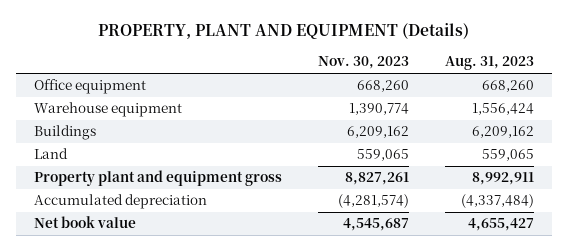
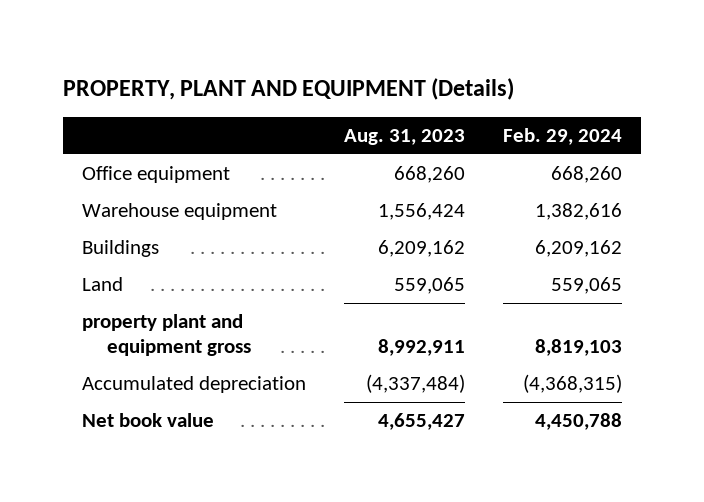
[318,56,410,70] Nov. 30, 2023 -> none
none -> [502,127,622,145] Feb. 29, 2024
[33,170,282,187] Property plant and equipment gross -> [82,314,252,357] property plant and equipment gross

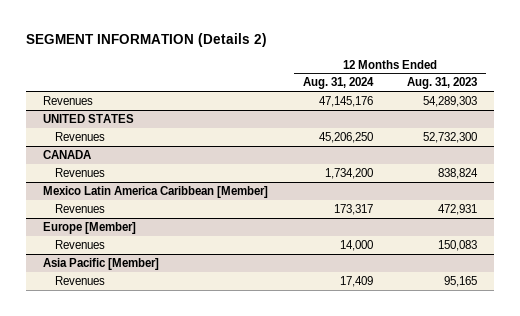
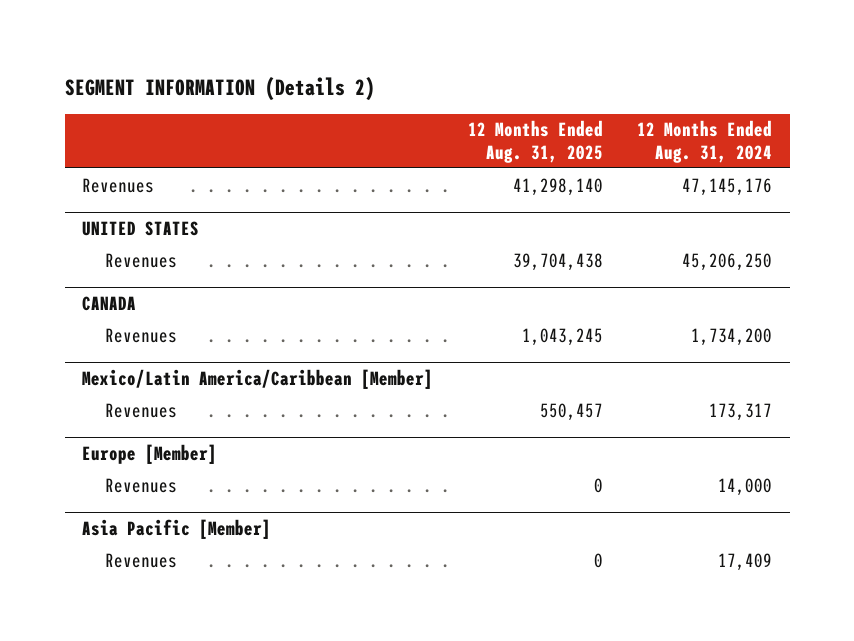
[406,77,477,90] Aug. 31, 2023 -> none
none -> [467,120,603,163] 12 Months Ended Aug. 31, 2025
[43,185,269,198] Mexico Latin America Caribbean [Member] -> [82,368,434,389] Mexico/Latin America/Caribbean [Member]

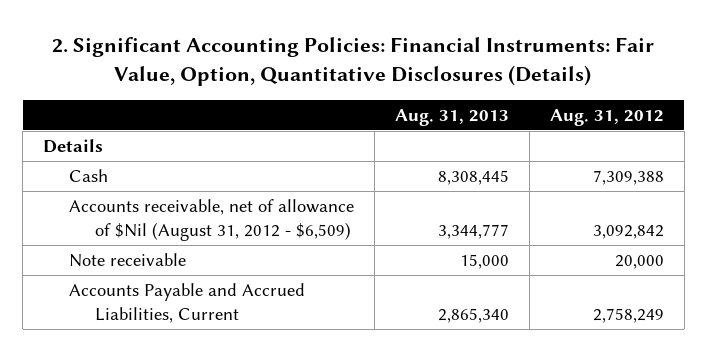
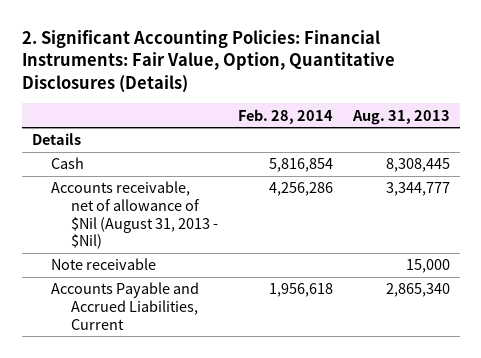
[549,108,664,126] Aug. 31, 2012 -> none
none -> [237,108,333,124] Feb. 28, 2014
[69,199,355,242] Accounts receivable, net of allowance of $Nil (August 31, 2012 - $6,509) -> [51,181,218,250] Accounts receivable, net of allowance of $Nil (August 31, 2013 - $Nil)

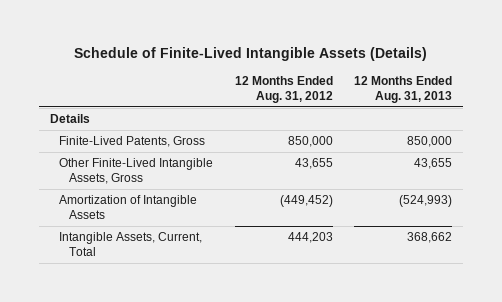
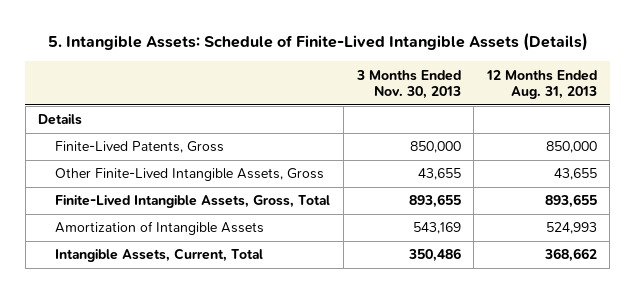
[73,46,427,61] Schedule of Finite-Lived Intangible Assets (Details) -> [47,33,588,52] 5. Intangible Assets: Schedule of Finite-Lived Intangible Assets (Details)
[234,75,333,104] 12 Months Ended Aug. 31, 2012 -> none
none -> [355,69,461,99] 3 Months Ended Nov. 30, 2013
none -> [55,195,331,209] Finite-Lived Intangible Assets, Gross, Total
[399,194,453,207] (524,993) -> [545,222,597,235] 524,993

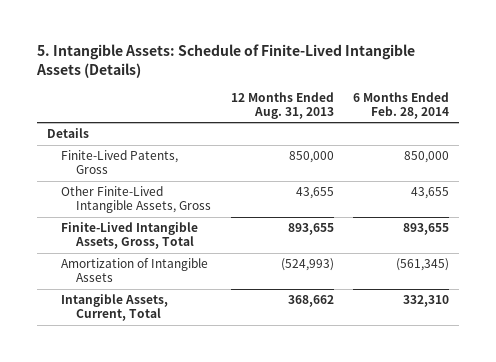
[355,69,461,99] 3 Months Ended Nov. 30, 2013 -> none
none -> [353,91,450,120] 6 Months Ended Feb. 28, 2014
[545,222,597,235] 524,993 -> [280,258,334,272] (524,993)

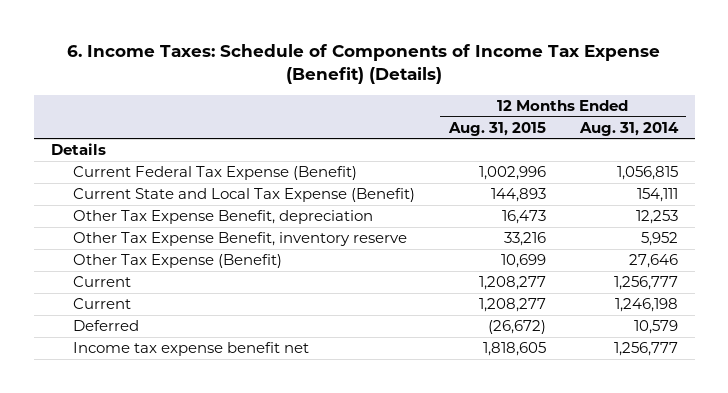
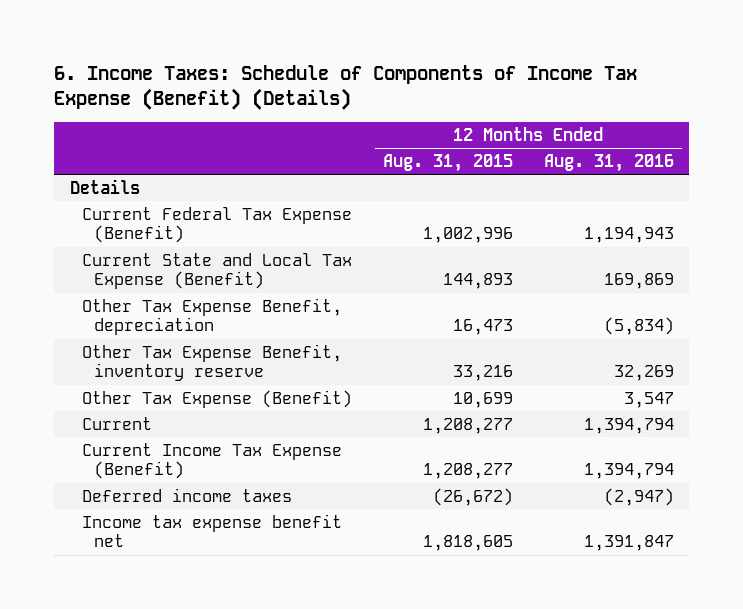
[578,121,679,136] Aug. 31, 2014 -> none
none -> [543,153,674,172] Aug. 31, 2016
[72,298,131,310] Current -> [81,442,342,480] Current Income Tax Expense (Benefit)
[72,320,139,332] Deferred -> [81,487,292,502] Deferred income taxes

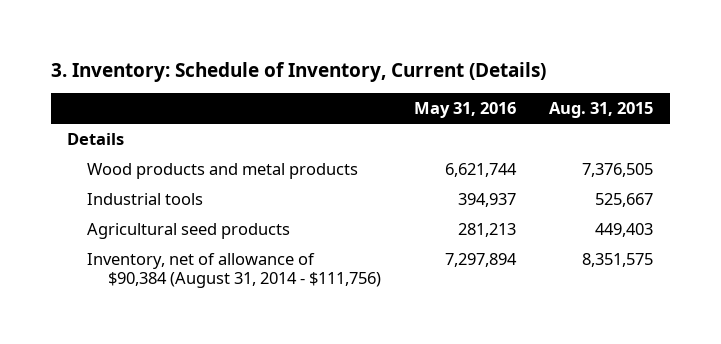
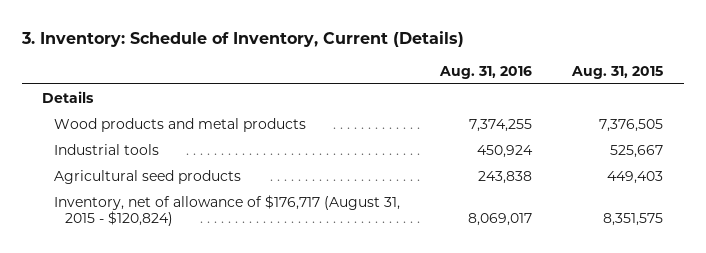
[413,102,516,119] May 31, 2016 -> none
none -> [439,65,533,79] Aug. 31, 2016
[87,252,381,289] Inventory, net of allowance of $90,384 (August 31, 2014 - $111,756) -> [53,194,400,227] Inventory, net of allowance of $176,717 (August 31, 2015 - $120,824)

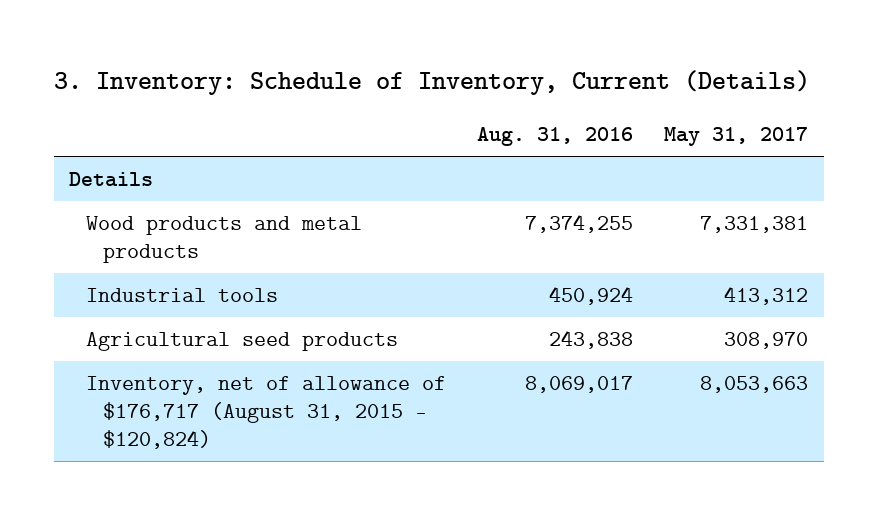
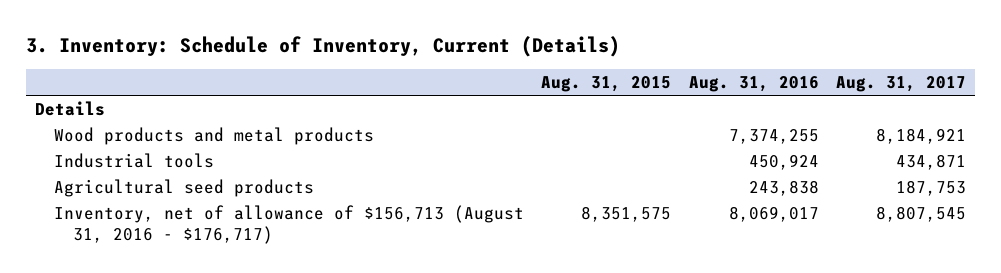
[664,127,809,147] May 31, 2017 -> none
none -> [541,76,672,93] Aug. 31, 2015
none -> [836,76,967,93] Aug. 31, 2017
[86,375,447,449] Inventory, net of allowance of $176,717 (August 31, 2015 - $120,824) -> [53,205,524,244] Inventory, net of allowance of $156,713 (August 31, 2016 - $176,717)

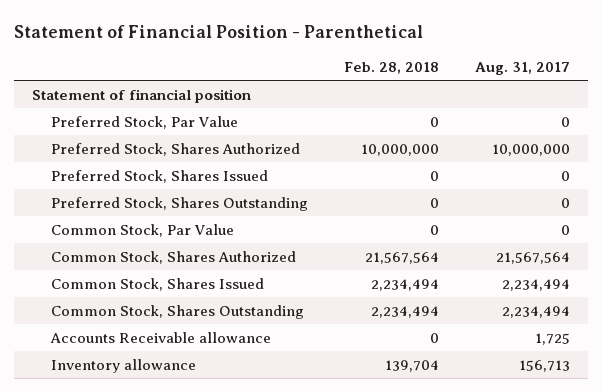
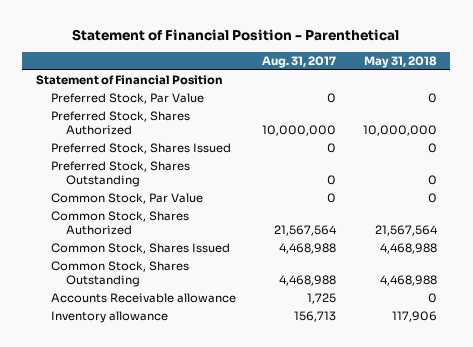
[344,61,440,74] Feb. 28, 2018 -> none
none -> [363,56,437,69] May 31, 2018
[32,88,252,103] Statement of financial position -> [35,75,223,86] Statement of Financial Position
[502,278,571,291] 2,234,494 -> [279,243,337,255] 4,468,988
[502,305,571,318] 2,234,494 -> [279,275,337,287] 4,468,988

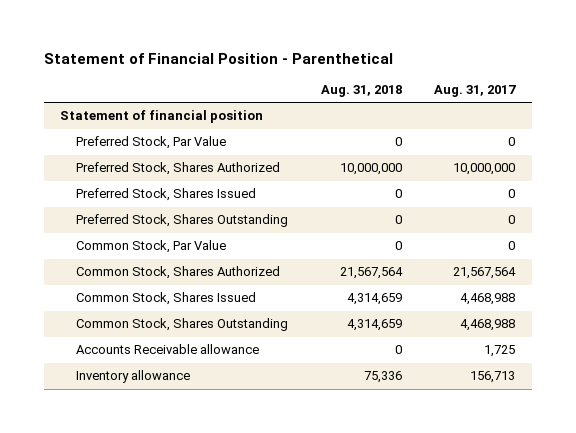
[363,56,437,69] May 31, 2018 -> none
none -> [320,85,402,98] Aug. 31, 2018
[35,75,223,86] Statement of Financial Position -> [60,110,264,124] Statement of financial position

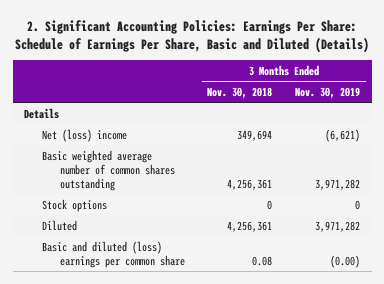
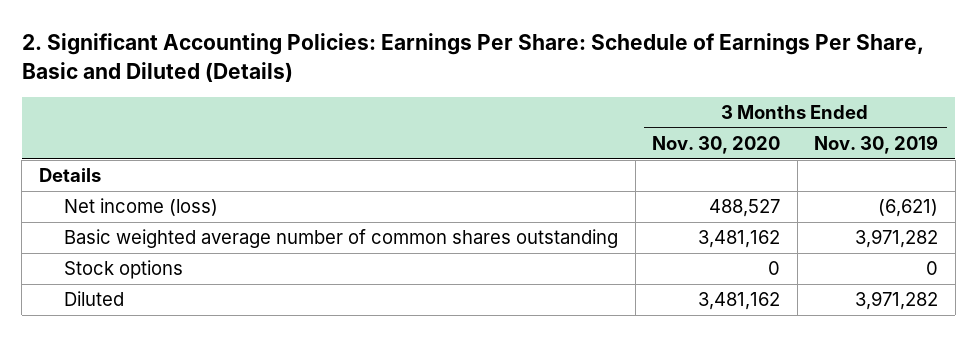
[207,86,273,99] Nov. 30, 2018 -> none
none -> [652,135,781,154] Nov. 30, 2020
[41,128,127,142] Net (loss) income -> [64,198,219,217] Net income (loss)
[41,240,185,268] Basic and diluted (loss) earnings per common share -> none

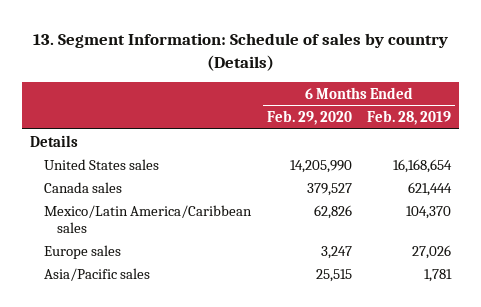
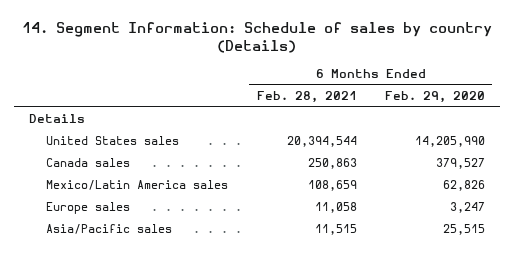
[32,32,448,71] 13. Segment Information: Schedule of sales by country (Details) -> [21,21,492,53] 14. Segment Information: Schedule of sales by country (Details)
[367,110,452,126] Feb. 28, 2019 -> none
none -> [256,90,357,103] Feb. 28, 2021
[43,204,252,233] Mexico/Latin America/Caribbean sales -> [45,180,228,191] Mexico/Latin America sales

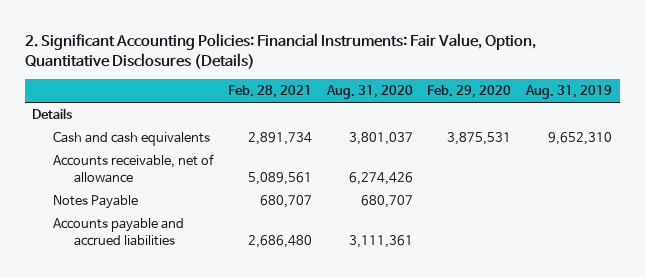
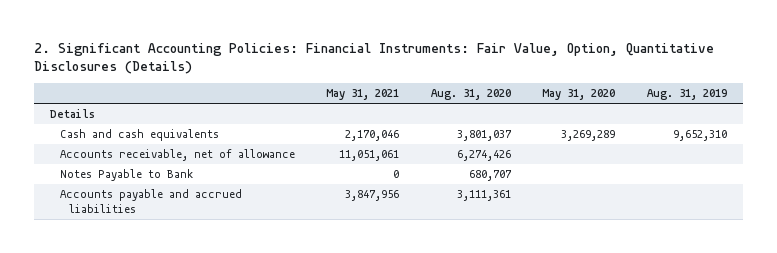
[228,85,313,99] Feb. 28, 2021 -> none
[427,85,512,99] Feb. 29, 2020 -> none
none -> [326,88,400,100] May 31, 2021
none -> [542,88,616,100] May 31, 2020
[53,195,139,210] Notes Payable -> [59,169,193,182] Notes Payable to Bank

